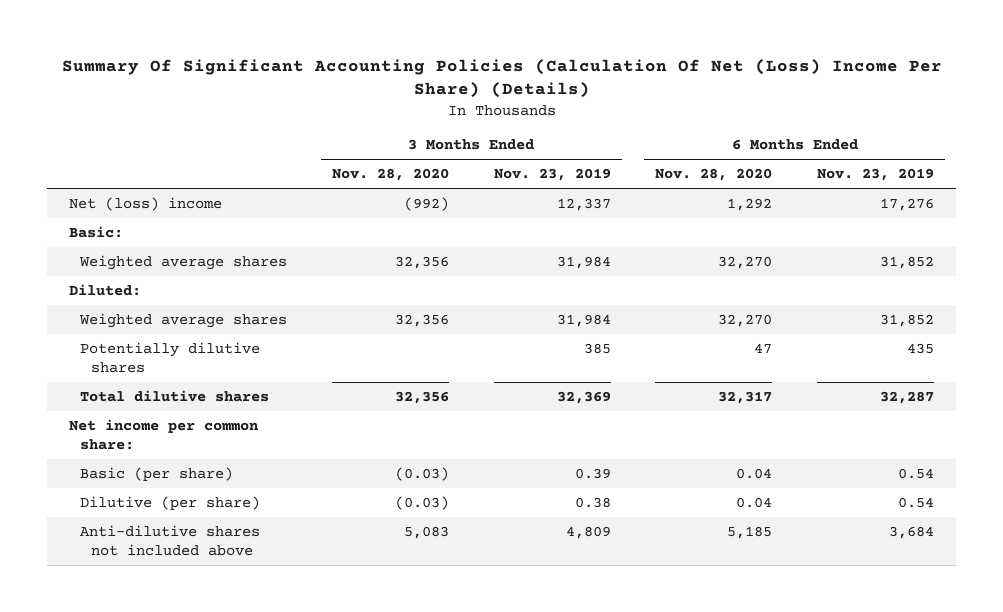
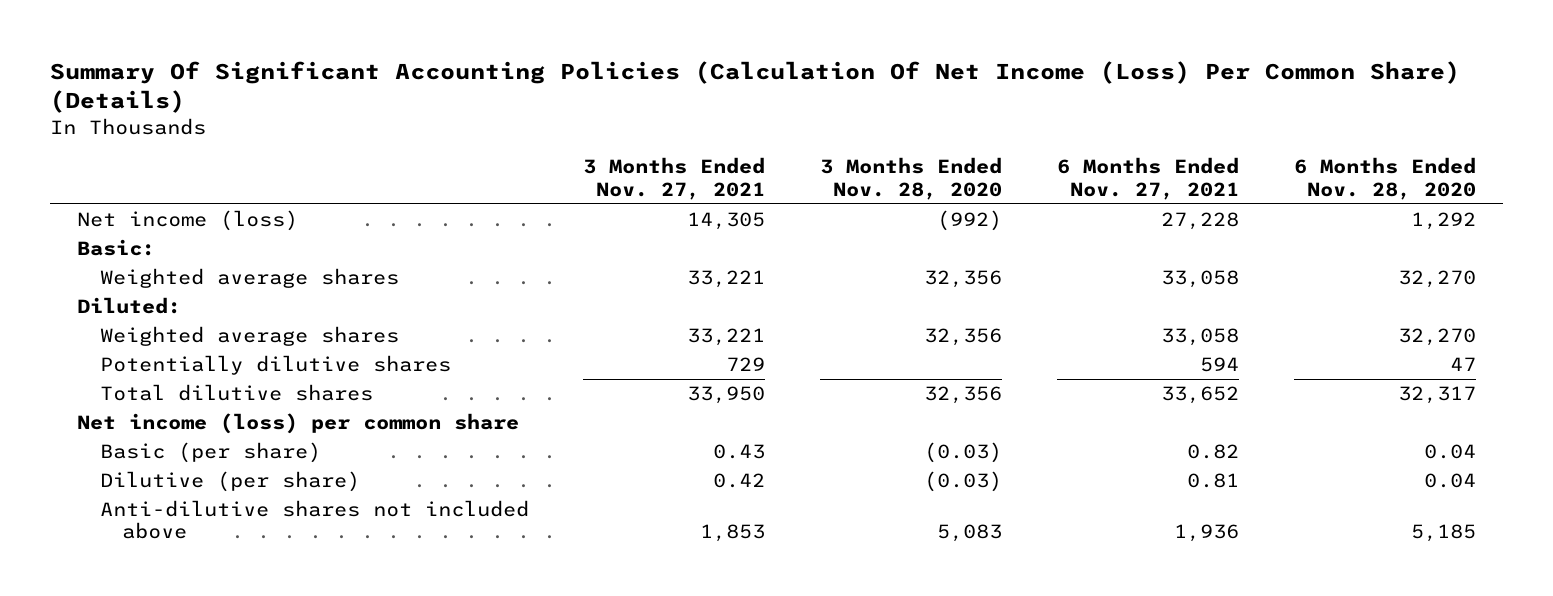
[61,58,942,99] Summary Of Significant Accounting Policies (Calculation Of Net (Loss) Income Per Share) (Details) -> [49,61,1460,114] Summary Of Significant Accounting Policies (Calculation Of Net Income (Loss) Per Common Share) (Details)
[493,168,611,182] Nov. 23, 2019 -> none
[817,168,935,182] Nov. 23, 2019 -> none
none -> [583,157,766,200] 3 Months Ended Nov. 27, 2021
none -> [1056,157,1239,200] 6 Months Ended Nov. 27, 2021
[69,196,223,211] Net (loss) income -> [77,209,299,231] Net income (loss)
[69,418,260,451] Net income per common share: -> [77,412,520,434] Net income (loss) per common share

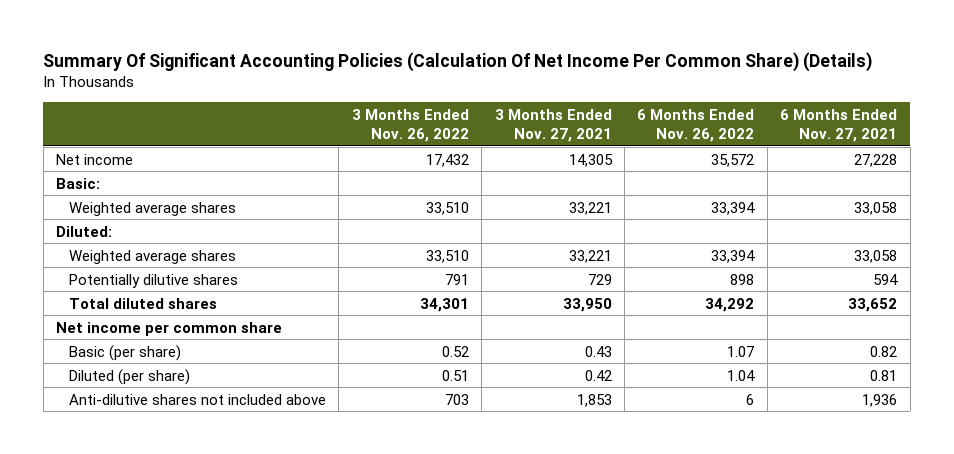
[49,61,1460,114] Summary Of Significant Accounting Policies (Calculation Of Net Income (Loss) Per Common Share) (Details) -> [43,51,873,72] Summary Of Significant Accounting Policies (Calculation Of Net Income Per Common Share) (Details)
[820,157,1003,200] 3 Months Ended Nov. 28, 2020 -> none
[1293,157,1476,200] 6 Months Ended Nov. 28, 2020 -> none
none -> [351,108,469,142] 3 Months Ended Nov. 26, 2022
none -> [637,108,755,142] 6 Months Ended Nov. 26, 2022
[77,209,299,231] Net income (loss) -> [56,153,134,165] Net income
[99,383,373,401] Total dilutive shares -> [68,297,217,309] Total diluted shares
[77,412,520,434] Net income (loss) per common share -> [56,321,283,336] Net income per common share
[99,470,360,492] Dilutive (per share) -> [68,368,190,385] Diluted (per share)

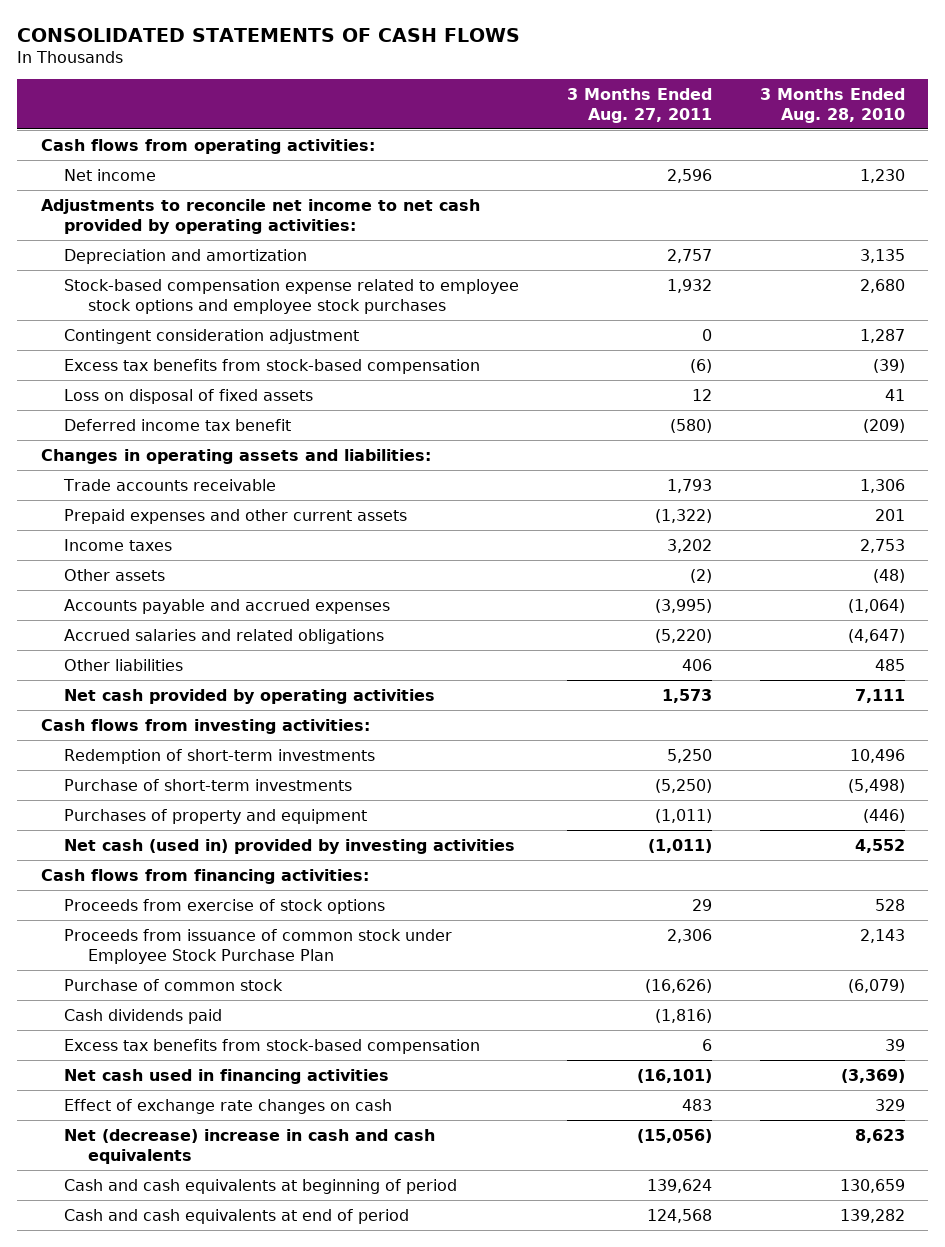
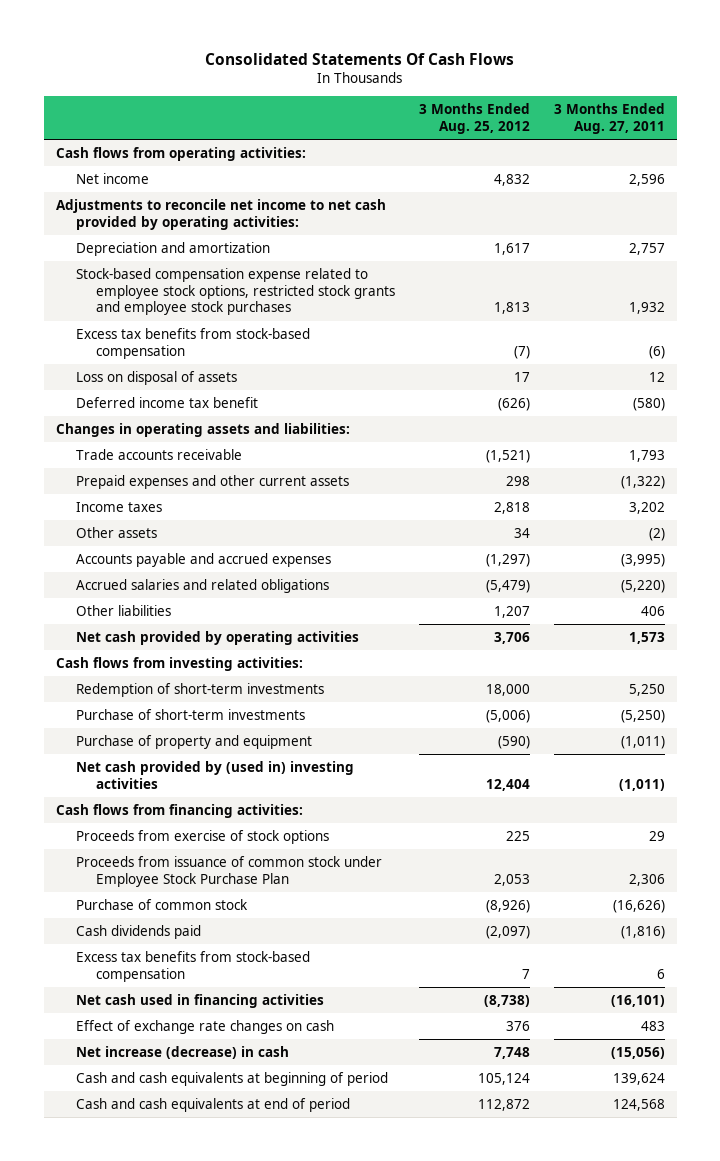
[16,27,520,42] CONSOLIDATED STATEMENTS OF CASH FLOWS -> [205,52,515,65] Consolidated Statements Of Cash Flows
[759,87,905,123] 3 Months Ended Aug. 28, 2010 -> none
none -> [419,103,531,134] 3 Months Ended Aug. 25, 2012
[64,328,360,344] Contingent consideration adjustment -> none
[64,278,520,314] Stock-based compensation expense related to employee stock options and employee stock purchases -> [75,267,396,316] Stock-based compensation expense related to employee stock options, restricted stock grants and employee stock purchases
[64,388,314,404] Loss on disposal of fixed assets -> [75,370,237,385] Loss on disposal of assets
[64,808,368,824] Purchases of property and equipment -> [75,734,312,749] Purchase of property and equipment
[64,838,516,854] Net cash (used in) provided by investing activities -> [75,760,354,789] Net cash provided by (used in) investing activities
[64,1128,436,1164] Net (decrease) increase in cash and cash equivalents -> [75,1045,289,1059] Net increase (decrease) in cash

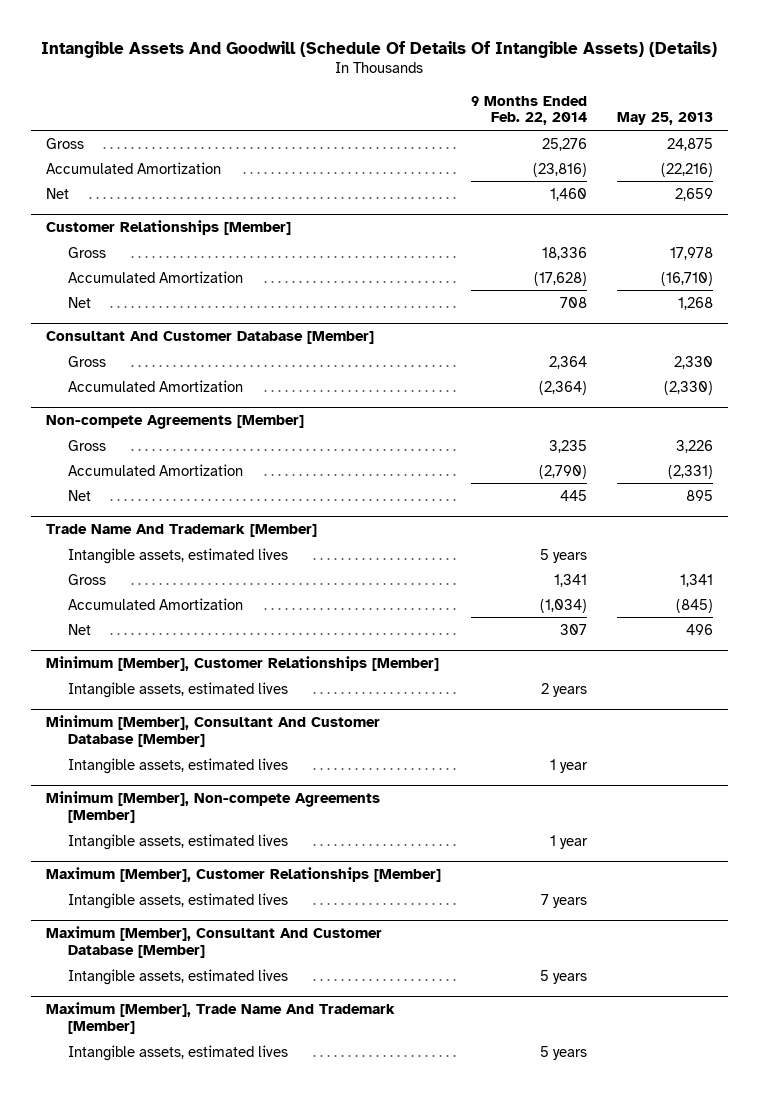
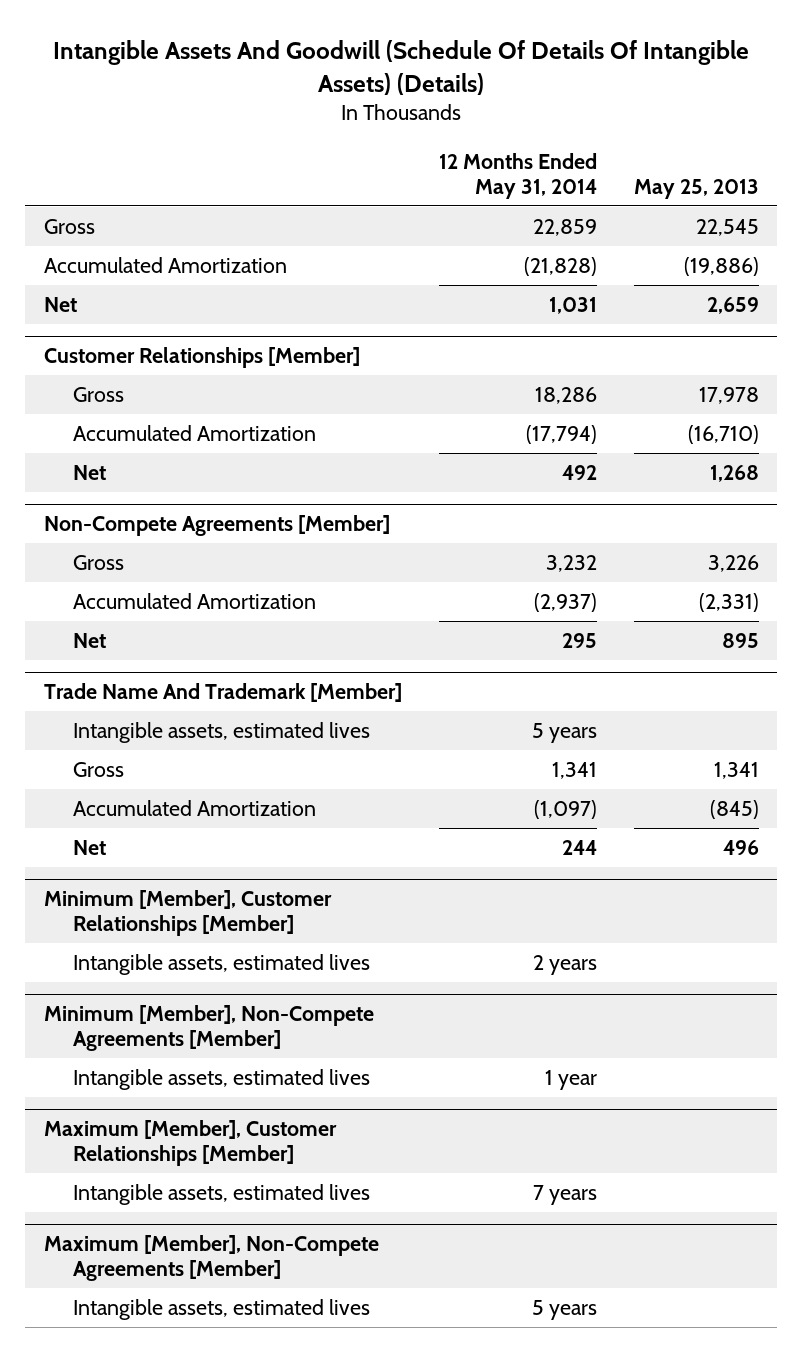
[470,95,587,126] 9 Months Ended Feb. 22, 2014 -> none
none -> [438,152,597,199] 12 Months Ended May 31, 2014
[666,137,713,151] 24,875 -> [695,218,759,236] 22,545
[660,162,713,177] (22,216) -> [683,256,759,276] (19,886)
[45,331,374,345] Consultant And Customer Database [Member] -> none
[67,355,106,367] Gross -> none
[67,379,243,392] Accumulated Amortization -> none
[45,415,304,430] Non-compete Agreements [Member] -> [43,515,390,537] Non-Compete Agreements [Member]
[45,715,380,747] Minimum [Member], Consultant And Customer Database [Member] -> none
[67,757,288,774] Intangible assets, estimated lives -> none
[45,791,380,823] Minimum [Member], Non-compete Agreements [Member] -> [43,1005,374,1052] Minimum [Member], Non-Compete Agreements [Member]
[45,926,382,958] Maximum [Member], Consultant And Customer Database [Member] -> none
[67,968,288,985] Intangible assets, estimated lives -> none
[45,1002,395,1034] Maximum [Member], Trade Name And Trademark [Member] -> none
none -> [43,1235,379,1282] Maximum [Member], Non-Compete Agreements [Member]

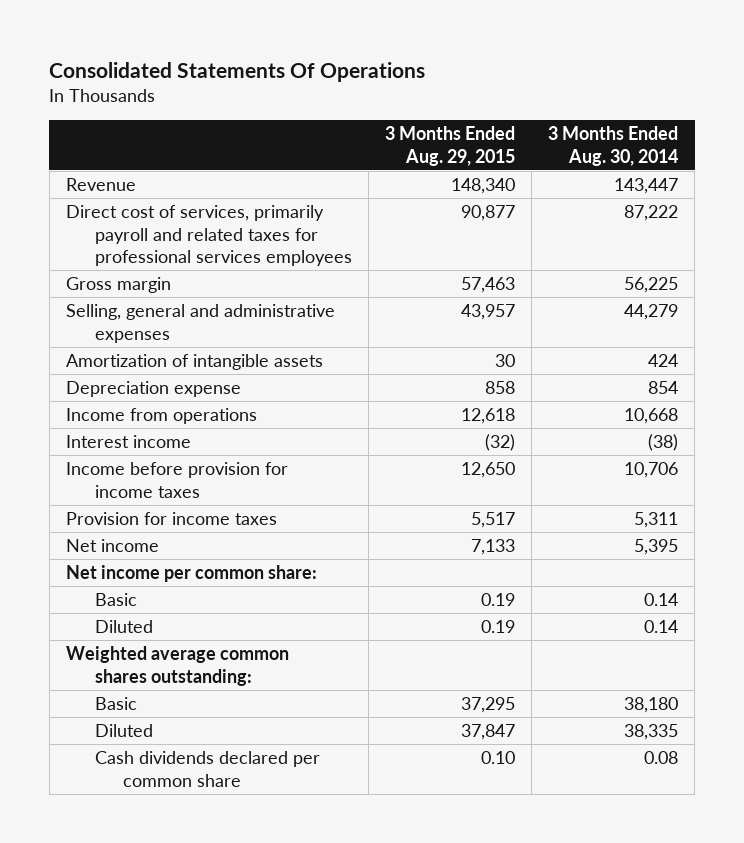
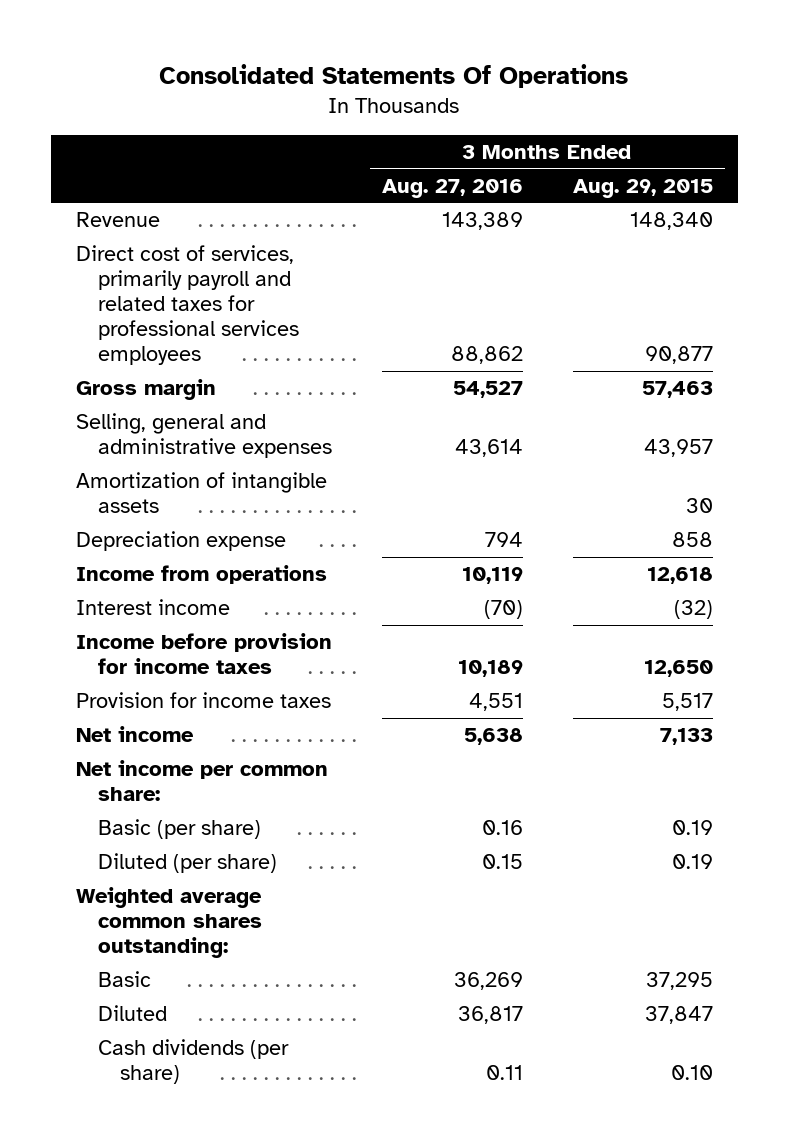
[548,126,679,166] 3 Months Ended Aug. 30, 2014 -> none
none -> [382,178,524,198] Aug. 27, 2016
[94,593,137,607] Basic -> [98,819,262,840] Basic (per share)
[94,620,153,634] Diluted -> [98,853,278,874] Diluted (per share)
[94,751,320,787] Cash dividends declared per common share -> [98,1039,290,1085] Cash dividends (per share)

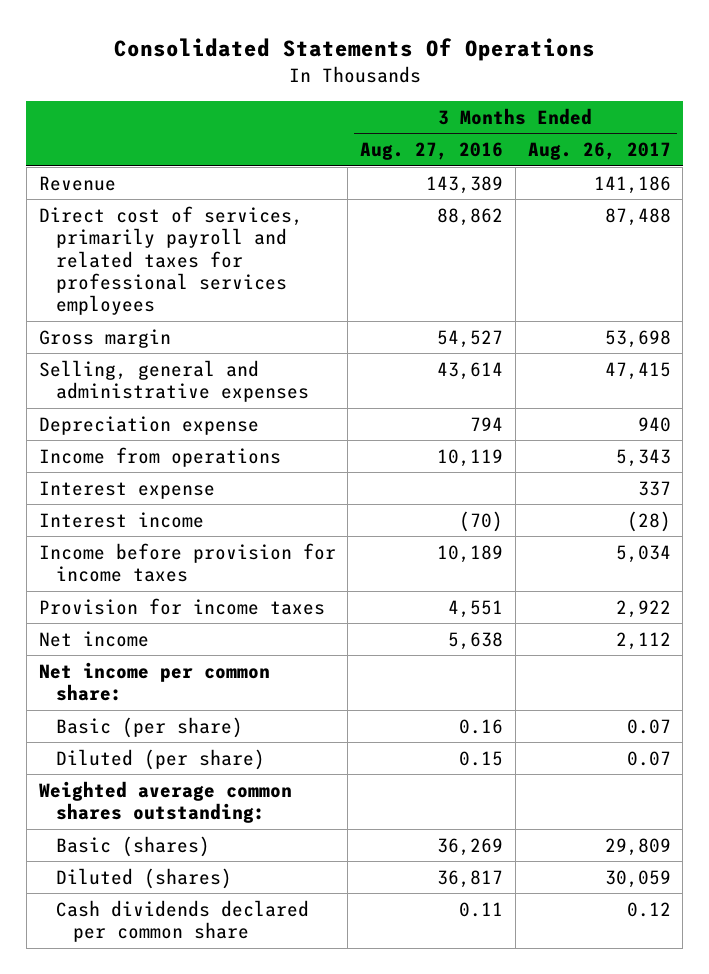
[572,178,713,198] Aug. 29, 2015 -> none
none -> [527,142,671,161] Aug. 26, 2017
[75,472,327,514] Amortization of intangible assets -> none
none -> [38,480,215,499] Interest expense
[98,971,152,988] Basic -> [55,835,210,857] Basic (shares)
[98,1005,168,1022] Diluted -> [55,867,232,889] Diluted (shares)
[98,1039,290,1085] Cash dividends (per share) -> [55,899,309,943] Cash dividends declared per common share

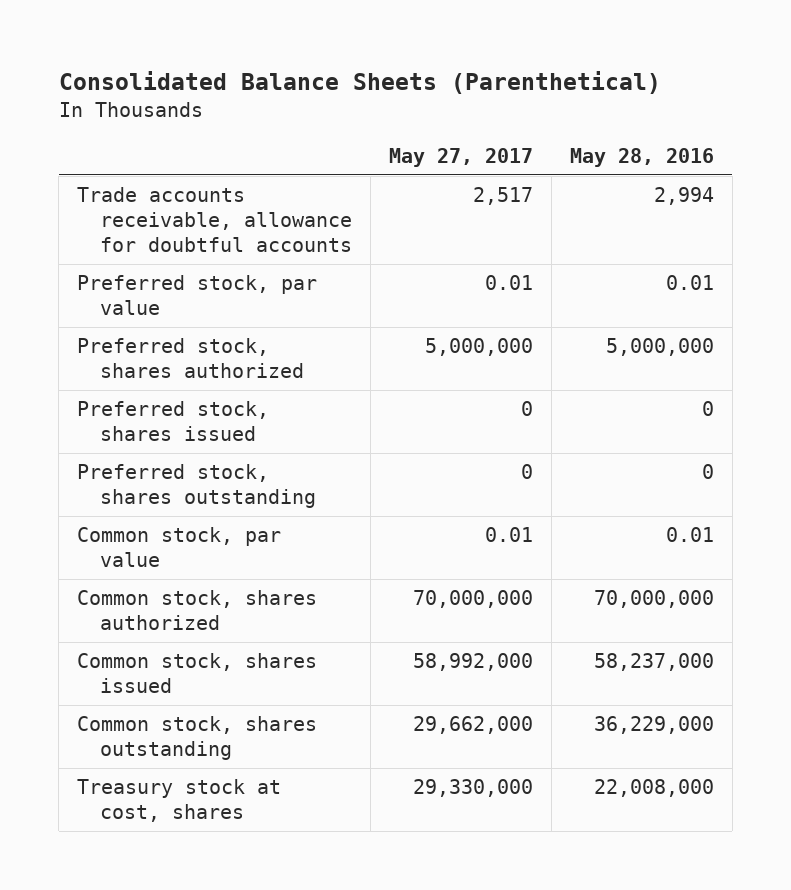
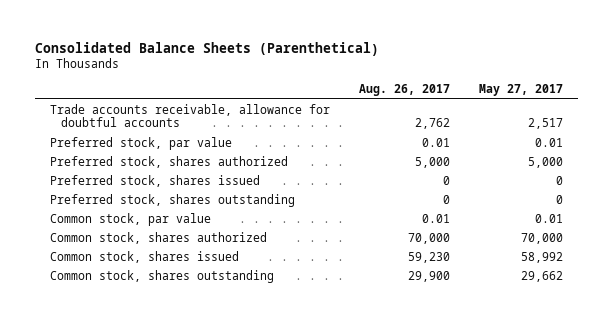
[570,147,715,167] May 28, 2016 -> none
none -> [358,84,450,97] Aug. 26, 2017
[425,338,534,357] 5,000,000 -> [528,156,564,168] 5,000
[77,779,282,823] Treasury stock at cost, shares -> none
[413,590,534,609] 70,000,000 -> [521,232,564,244] 70,000
[413,653,534,672] 58,992,000 -> [521,251,564,263] 58,992
[413,716,534,735] 29,662,000 -> [521,270,564,282] 29,662

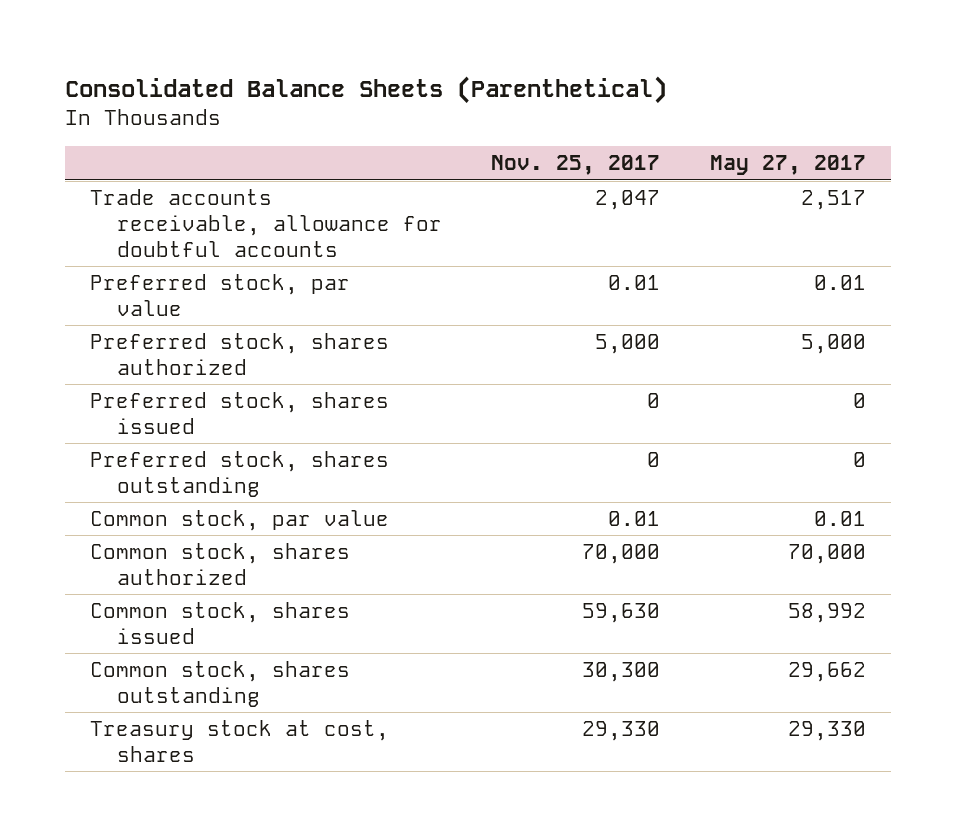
[358,84,450,97] Aug. 26, 2017 -> none
none -> [491,155,661,176] Nov. 25, 2017
none -> [89,720,389,763] Treasury stock at cost, shares

